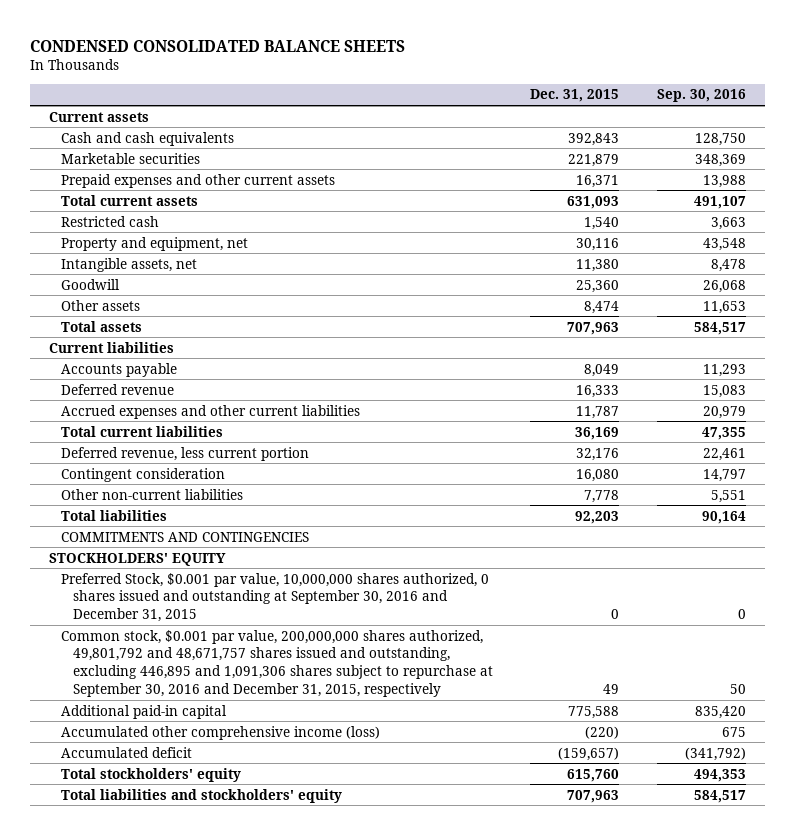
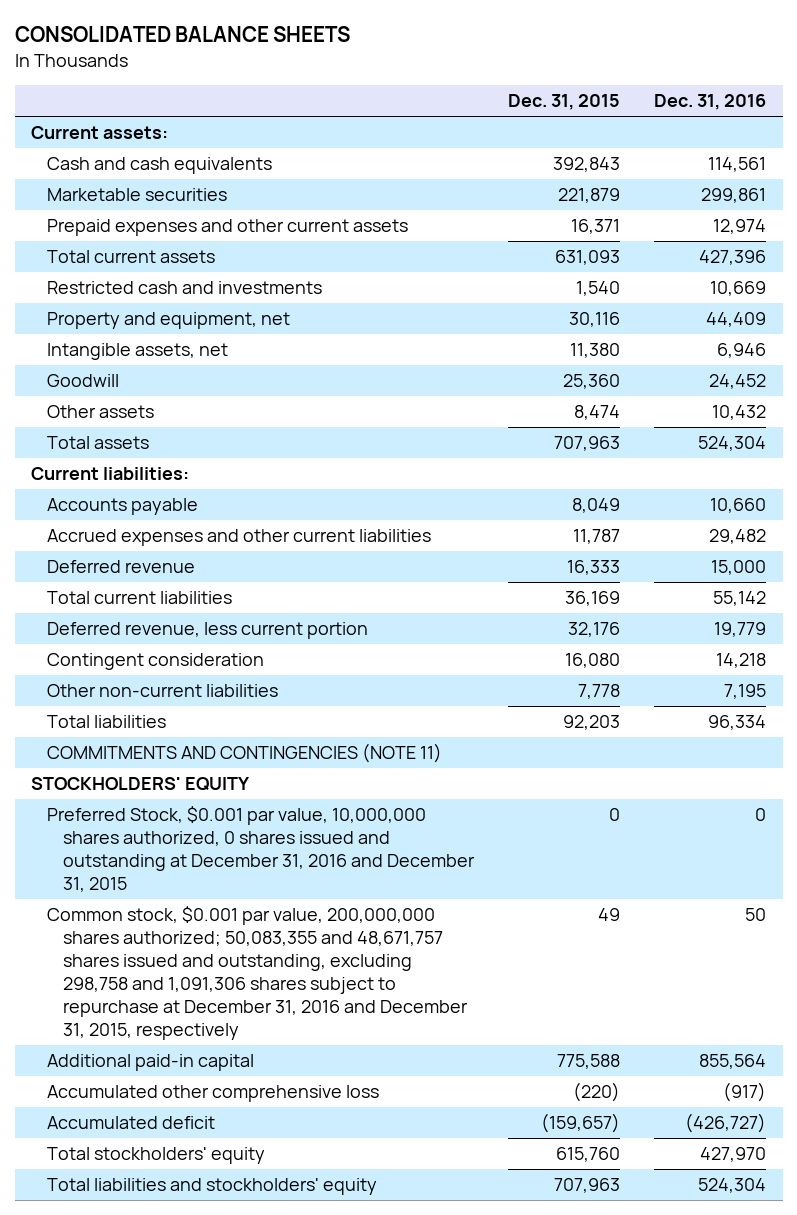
[30,39,406,52] CONDENSED CONSOLIDATED BALANCE SHEETS -> [14,26,350,43] CONSOLIDATED BALANCE SHEETS
[657,89,747,103] Sep. 30, 2016 -> none
none -> [653,93,766,110] Dec. 31, 2016
[49,111,150,122] Current assets -> [31,126,169,140] Current assets:
[60,215,159,227] Restricted cash -> [47,281,323,295] Restricted cash and investments
[49,341,175,353] Current liabilities -> [31,467,190,481] Current liabilities:
[60,383,174,395] Deferred revenue -> [47,560,196,574] Deferred revenue
[60,531,309,542] COMMITMENTS AND CONTINGENCIES -> [47,743,443,764] COMMITMENTS AND CONTINGENCIES (NOTE 11)
[60,572,489,623] Preferred Stock, $0.001 par value, 10,000,000 shares authorized, 0 shares issued and outstanding at September 30, 2016 and December 31, 2015 -> [47,806,476,893] Preferred Stock, $0.001 par value, 10,000,000 shares authorized, 0 shares issued and outstanding at December 31, 2016 and December 31, 2015
[60,629,493,698] Common stock, $0.001 par value, 200,000,000 shares authorized, 49,801,792 and 48,671,757 shares issued and outstanding, excluding 446,895 and 1,091,306 shares subject to repurchase at September 30, 2016 and December 31, 2015, respectively -> [47,906,469,1041] Common stock, $0.001 par value, 200,000,000 shares authorized; 50,083,355 and 48,671,757 shares issued and outstanding, excluding 298,758 and 1,091,306 shares subject to repurchase at December 31, 2016 and December 31, 2015, respectively
[60,725,380,740] Accumulated other comprehensive income (loss) -> [47,1085,380,1103] Accumulated other comprehensive loss

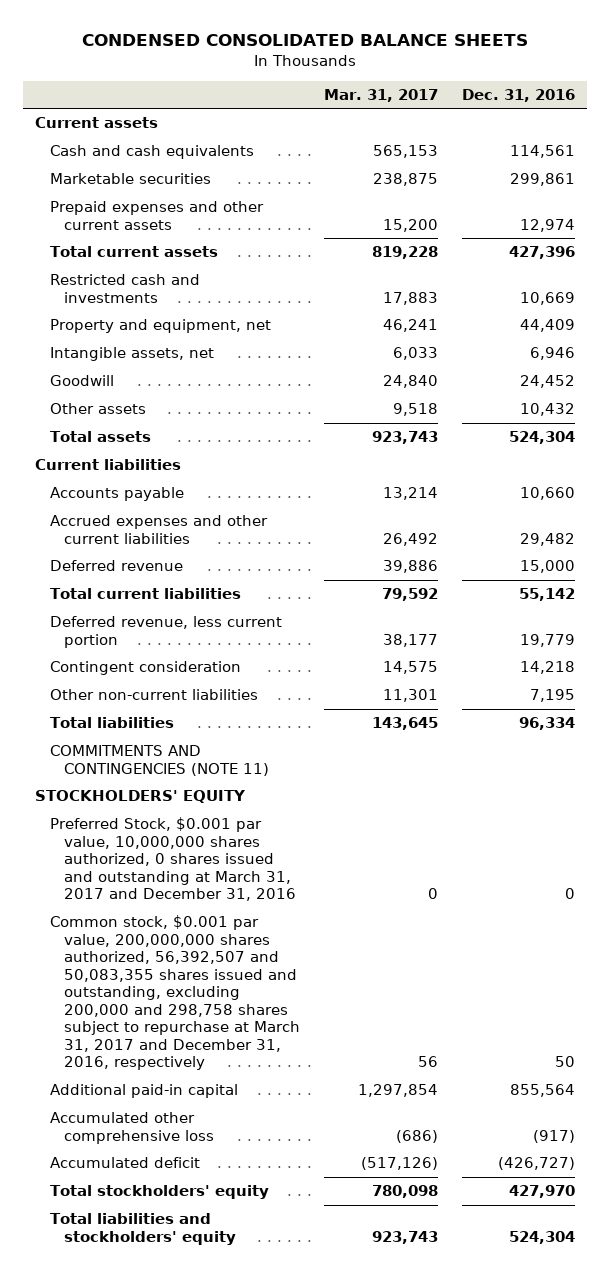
[14,26,350,43] CONSOLIDATED BALANCE SHEETS -> [82,34,529,47] CONDENSED CONSOLIDATED BALANCE SHEETS
[508,93,621,110] Dec. 31, 2015 -> none
none -> [324,89,439,103] Mar. 31, 2017
[31,126,169,140] Current assets: -> [35,117,159,129] Current assets
[31,467,190,481] Current liabilities: -> [35,459,182,471] Current liabilities
[47,806,476,893] Preferred Stock, $0.001 par value, 10,000,000 shares authorized, 0 shares issued and outstanding at December 31, 2016 and December 31, 2015 -> [49,817,296,902] Preferred Stock, $0.001 par value, 10,000,000 shares authorized, 0 shares issued and outstanding at March 31, 2017 and December 31, 2016
[47,906,469,1041] Common stock, $0.001 par value, 200,000,000 shares authorized; 50,083,355 and 48,671,757 shares issued and outstanding, excluding 298,758 and 1,091,306 shares subject to repurchase at December 31, 2016 and December 31, 2015, respectively -> [49,915,300,1071] Common stock, $0.001 par value, 200,000,000 shares authorized, 56,392,507 and 50,083,355 shares issued and outstanding, excluding 200,000 and 298,758 shares subject to repurchase at March 31, 2017 and December 31, 2016, respectively

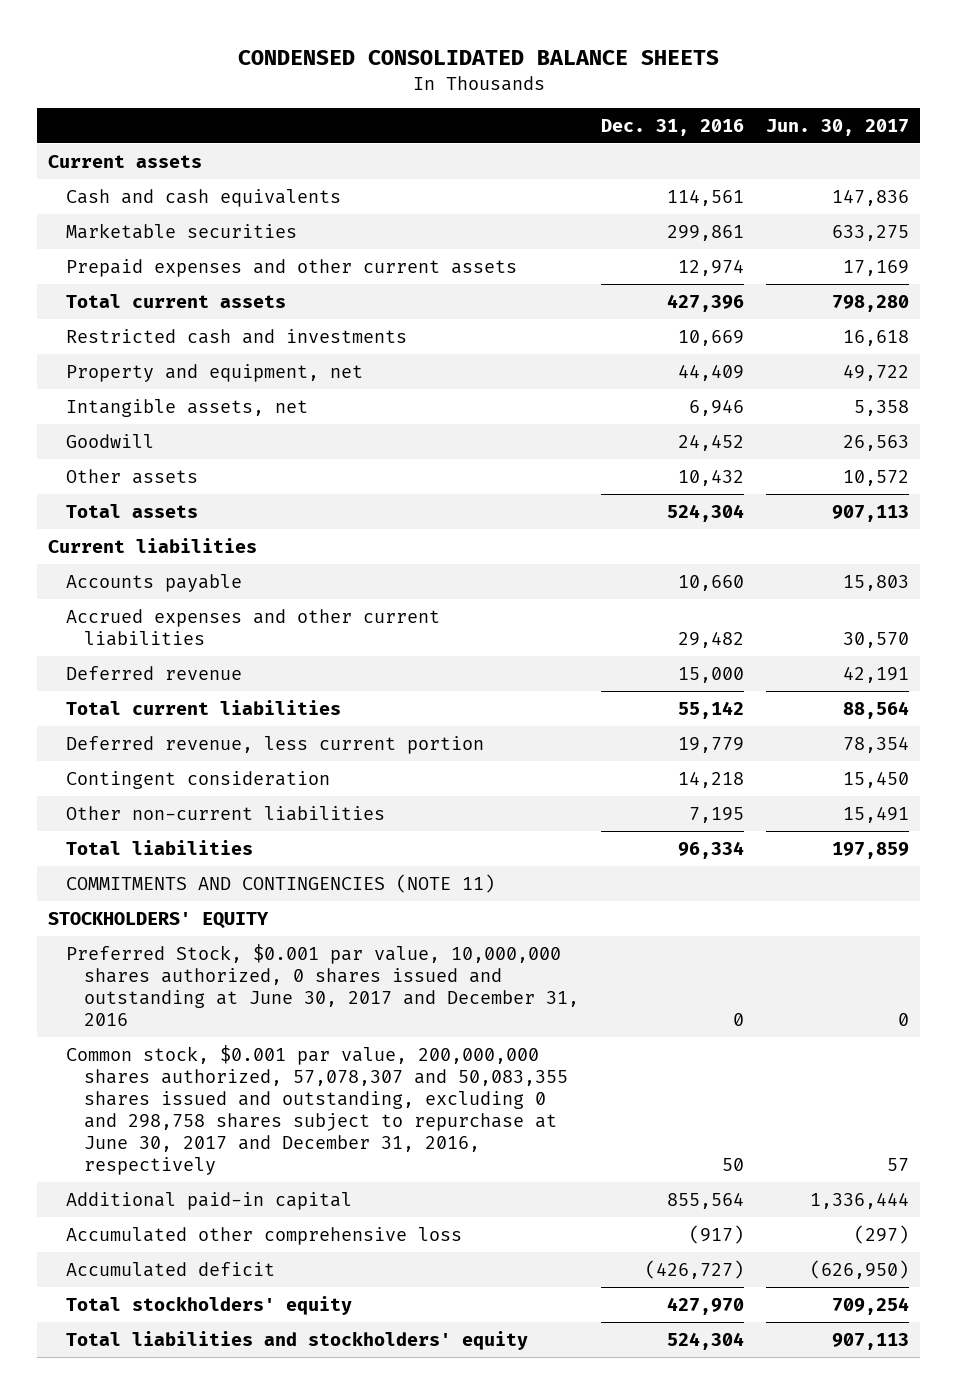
[324,89,439,103] Mar. 31, 2017 -> none
none -> [766,118,910,136] Jun. 30, 2017
[49,817,296,902] Preferred Stock, $0.001 par value, 10,000,000 shares authorized, 0 shares issued and outstanding at March 31, 2017 and December 31, 2016 -> [66,943,579,1027] Preferred Stock, $0.001 par value, 10,000,000 shares authorized, 0 shares issued and outstanding at June 30, 2017 and December 31, 2016
[49,915,300,1071] Common stock, $0.001 par value, 200,000,000 shares authorized, 56,392,507 and 50,083,355 shares issued and outstanding, excluding 200,000 and 298,758 shares subject to repurchase at March 31, 2017 and December 31, 2016, respectively -> [66,1044,568,1176] Common stock, $0.001 par value, 200,000,000 shares authorized, 57,078,307 and 50,083,355 shares issued and outstanding, excluding 0 and 298,758 shares subject to repurchase at June 30, 2017 and December 31, 2016, respectively

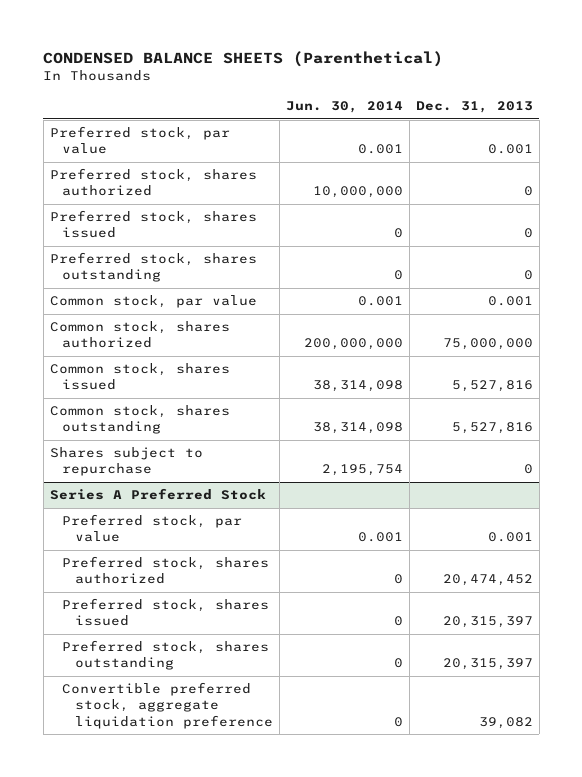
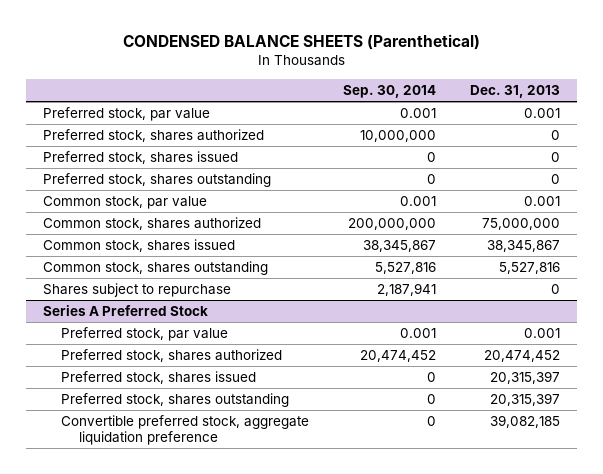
[285,101,403,114] Jun. 30, 2014 -> none
none -> [342,84,436,98] Sep. 30, 2014
[451,380,533,393] 5,527,816 -> [486,240,560,253] 38,345,867
[478,716,533,729] 39,082 -> [489,415,560,429] 39,082,185

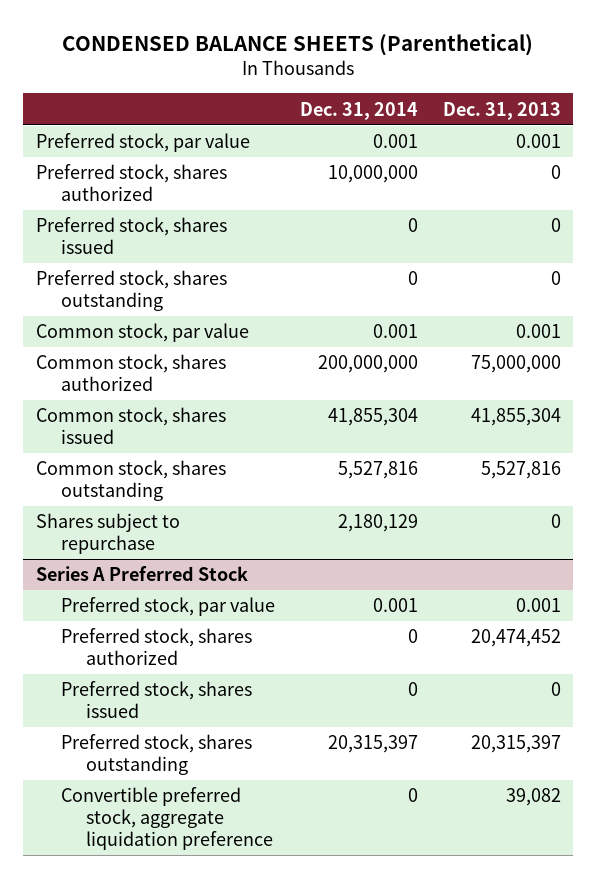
[342,84,436,98] Sep. 30, 2014 -> none
none -> [299,101,418,120] Dec. 31, 2014
[486,240,560,253] 38,345,867 -> [470,408,561,427] 41,855,304
[489,371,560,385] 20,315,397 -> [550,682,561,697] 0
[489,415,560,429] 39,082,185 -> [505,788,561,807] 39,082

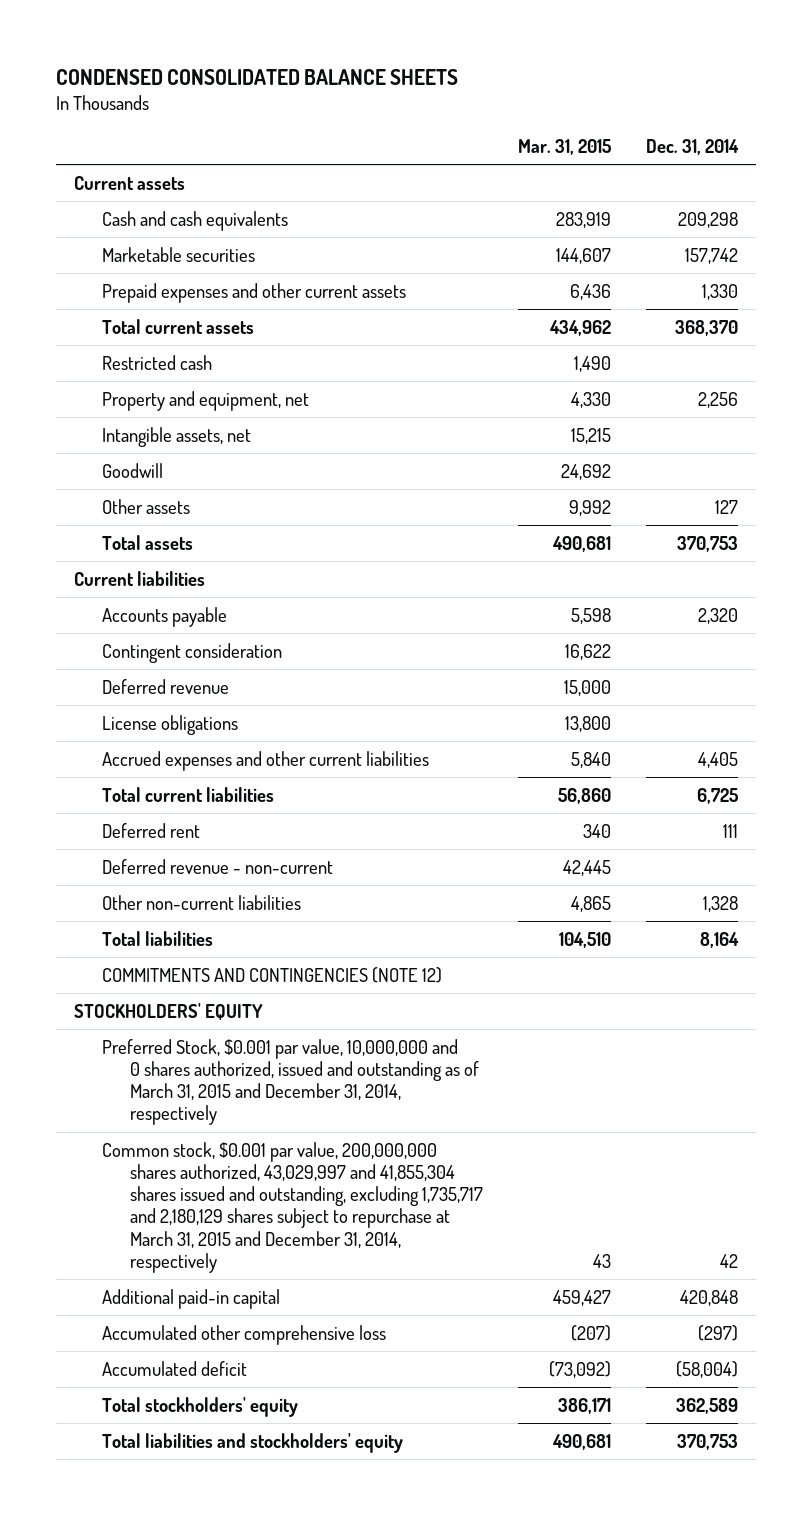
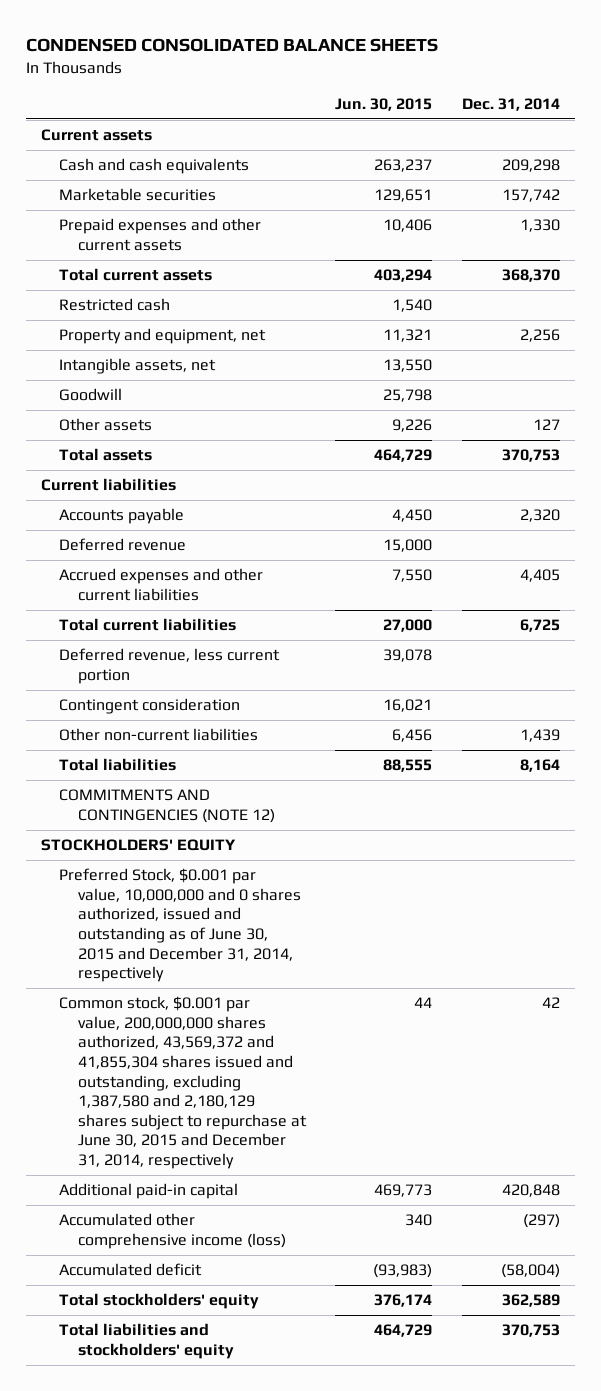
[518,138,612,155] Mar. 31, 2015 -> none
none -> [335,97,433,111] Jun. 30, 2015
[101,714,238,735] License obligations -> none
[101,822,200,838] Deferred rent -> none
[101,858,333,874] Deferred revenue - non-current -> [59,648,281,684] Deferred revenue, less current portion
[101,642,282,663] Contingent consideration -> [59,698,241,715] Contingent consideration
[703,895,739,912] 1,328 -> [520,729,561,743] 1,439
[101,1038,480,1126] Preferred Stock, $0.001 par value, 10,000,000 and 0 shares authorized, issued and outstanding as of March 31, 2015 and December 31, 2014, respectively -> [59,868,301,983] Preferred Stock, $0.001 par value, 10,000,000 and 0 shares authorized, issued and outstanding as of June 30, 2015 and December 31, 2014, respectively
[101,1141,484,1273] Common stock, $0.001 par value, 200,000,000 shares authorized, 43,029,997 and 41,855,304 shares issued and outstanding, excluding 1,735,717 and 2,180,129 shares subject to repurchase at March 31, 2015 and December 31, 2014, respectively -> [59,996,307,1169] Common stock, $0.001 par value, 200,000,000 shares authorized, 43,569,372 and 41,855,304 shares issued and outstanding, excluding 1,387,580 and 2,180,129 shares subject to repurchase at June 30, 2015 and December 31, 2014, respectively
[101,1324,386,1345] Accumulated other comprehensive loss -> [59,1213,286,1249] Accumulated other comprehensive income (loss)

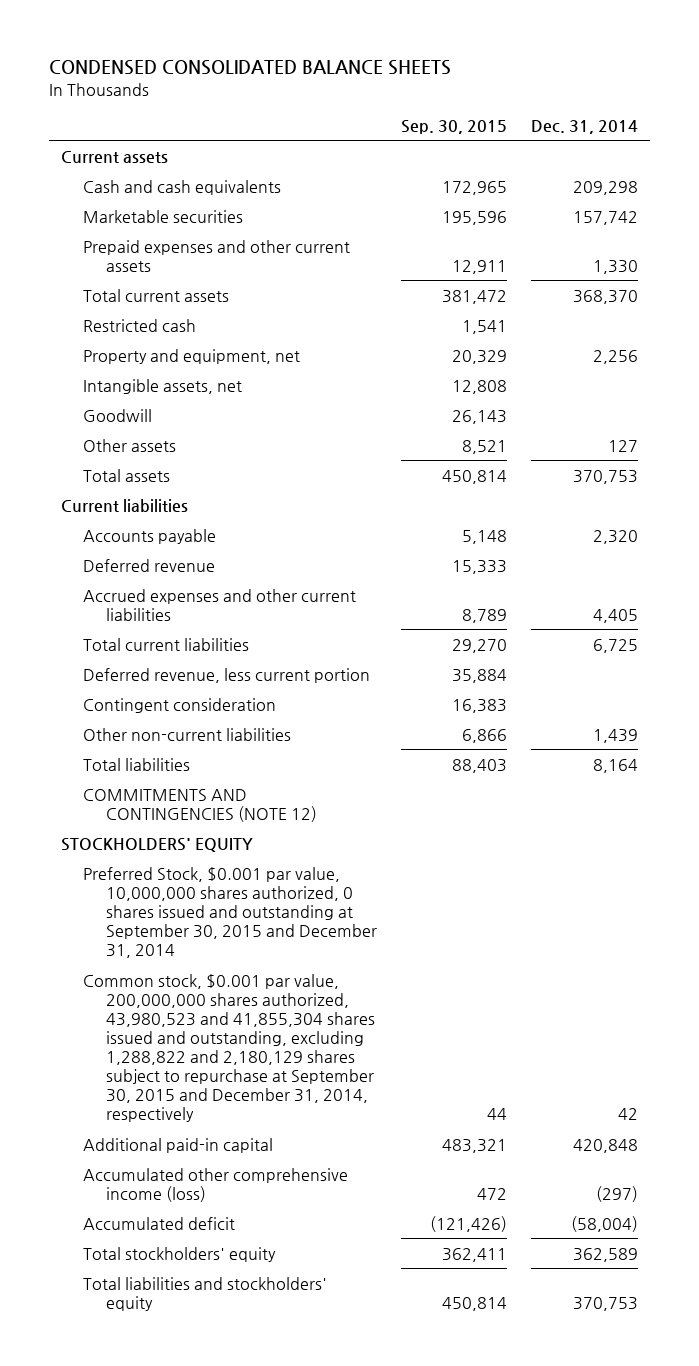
[335,97,433,111] Jun. 30, 2015 -> none
none -> [401,119,508,134] Sep. 30, 2015
[59,868,301,983] Preferred Stock, $0.001 par value, 10,000,000 and 0 shares authorized, issued and outstanding as of June 30, 2015 and December 31, 2014, respectively -> [83,866,377,959] Preferred Stock, $0.001 par value, 10,000,000 shares authorized, 0 shares issued and outstanding at September 30, 2015 and December 31, 2014
[59,996,307,1169] Common stock, $0.001 par value, 200,000,000 shares authorized, 43,569,372 and 41,855,304 shares issued and outstanding, excluding 1,387,580 and 2,180,129 shares subject to repurchase at June 30, 2015 and December 31, 2014, respectively -> [83,973,375,1123] Common stock, $0.001 par value, 200,000,000 shares authorized, 43,980,523 and 41,855,304 shares issued and outstanding, excluding 1,288,822 and 2,180,129 shares subject to repurchase at September 30, 2015 and December 31, 2014, respectively

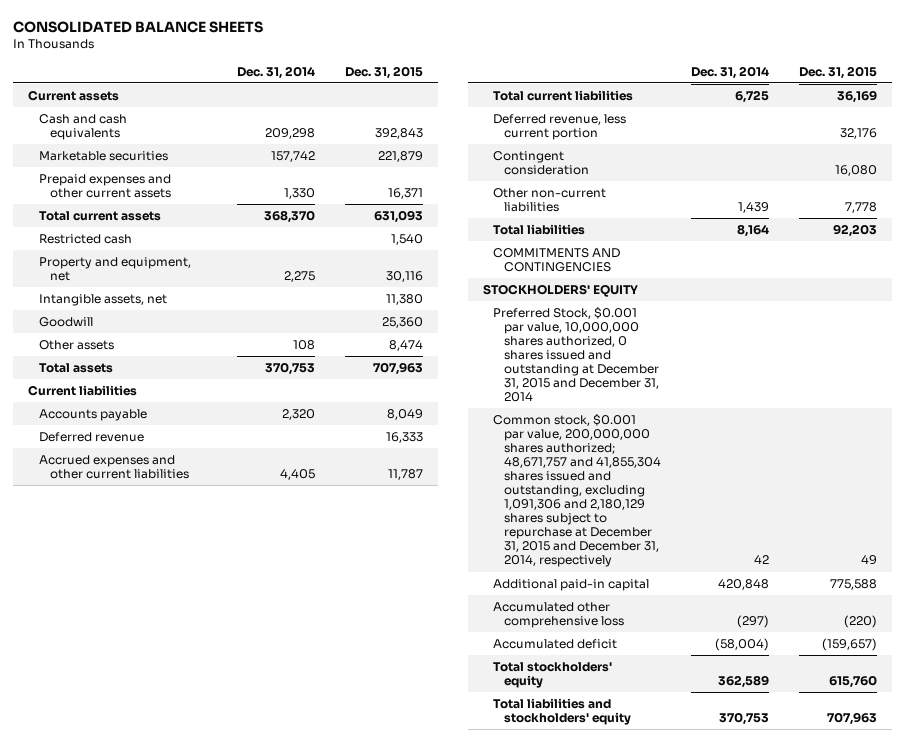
[48,60,451,76] CONDENSED CONSOLIDATED BALANCE SHEETS -> [12,20,263,33] CONSOLIDATED BALANCE SHEETS
[401,119,508,134] Sep. 30, 2015 -> none
none -> [344,65,423,79] Dec. 31, 2015
[593,349,639,364] 2,256 -> [283,270,315,282] 2,275
[608,439,639,452] 127 -> [292,339,315,350] 108
[83,788,317,822] COMMITMENTS AND CONTINGENCIES (NOTE 12) -> [493,247,621,272] COMMITMENTS AND CONTINGENCIES
[83,866,377,959] Preferred Stock, $0.001 par value, 10,000,000 shares authorized, 0 shares issued and outstanding at September 30, 2015 and December 31, 2014 -> [493,306,660,403] Preferred Stock, $0.001 par value, 10,000,000 shares authorized, 0 shares issued and outstanding at December 31, 2015 and December 31, 2014
[83,973,375,1123] Common stock, $0.001 par value, 200,000,000 shares authorized, 43,980,523 and 41,855,304 shares issued and outstanding, excluding 1,288,822 and 2,180,129 shares subject to repurchase at September 30, 2015 and December 31, 2014, respectively -> [493,413,662,568] Common stock, $0.001 par value, 200,000,000 shares authorized; 48,671,757 and 41,855,304 shares issued and outstanding, excluding 1,091,306 and 2,180,129 shares subject to repurchase at December 31, 2015 and December 31, 2014, respectively
[83,1167,349,1202] Accumulated other comprehensive income (loss) -> [493,601,625,628] Accumulated other comprehensive loss

